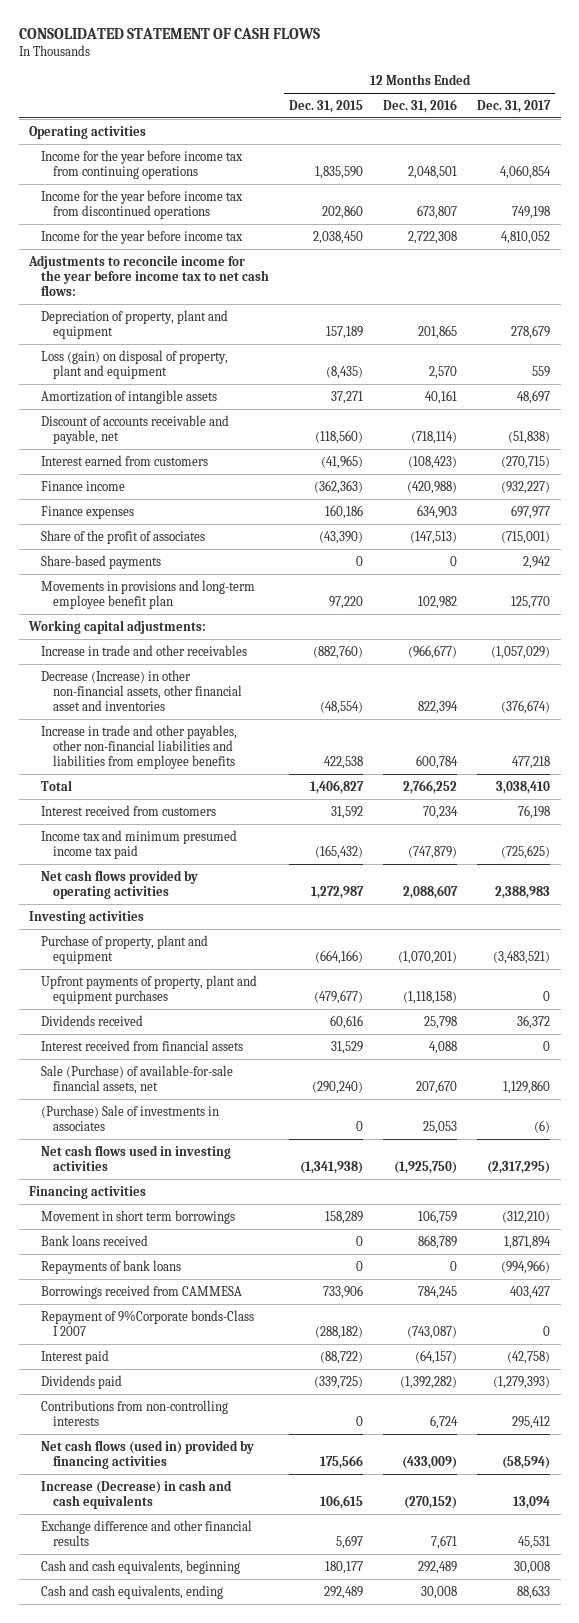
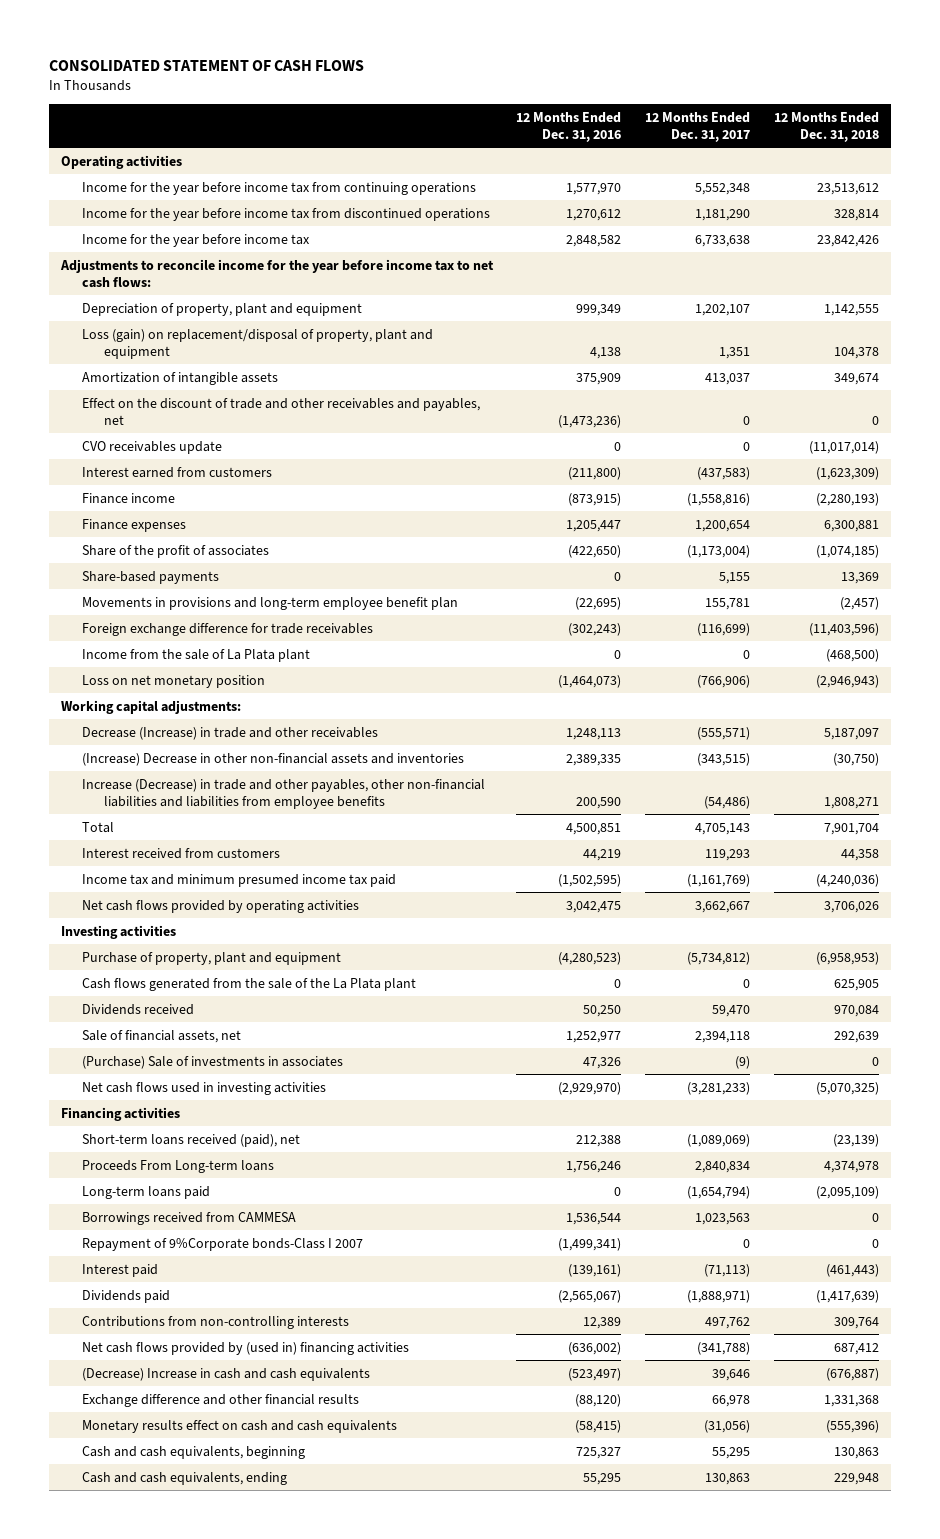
[288,99,363,113] Dec. 31, 2015 -> none
none -> [774,111,880,142] 12 Months Ended Dec. 31, 2018
[408,165,458,179] 2,048,501 -> [566,182,622,195] 1,577,970
[500,164,552,179] 4,060,854 -> [695,182,751,195] 5,552,348
[417,204,458,219] 673,807 -> [566,208,622,221] 1,270,612
[512,205,551,219] 749,198 -> [695,208,751,221] 1,181,290
[408,230,458,244] 2,722,308 -> [566,234,622,247] 2,848,582
[501,230,551,244] 4,810,052 -> [695,234,751,247] 6,733,638
[418,324,458,339] 201,865 -> [576,303,622,316] 999,349
[511,324,551,339] 278,679 -> [695,303,751,316] 1,202,107
[40,349,228,379] Loss (gain) on disposal of property, plant and equipment -> [82,328,434,359] Loss (gain) on replacement/disposal of property, plant and equipment
[429,365,458,379] 2,570 -> [590,346,622,359] 4,138
[532,365,551,377] 559 -> [719,346,751,359] 1,351
[425,389,458,404] 40,161 -> [576,372,622,385] 375,909
[517,389,551,404] 48,697 -> [705,372,751,385] 413,037
[40,414,229,444] Discount of accounts receivable and payable, net -> [82,397,481,425] Effect on the discount of trade and other receivables and payables, net
[411,430,458,444] (718,114) -> [558,414,622,428] (1,473,236)
[508,430,551,444] (51,838) -> [743,415,751,425] 0
none -> [82,440,223,454] CVO receivables update
[408,455,458,469] (108,423) -> [568,466,622,480] (211,800)
[501,455,551,469] (270,715) -> [697,466,751,480] (437,583)
[407,480,458,494] (420,988) -> [568,492,622,506] (873,915)
[501,480,551,494] (932,227) -> [687,492,751,506] (1,558,816)
[417,504,458,519] 634,903 -> [566,519,622,532] 1,205,447
[511,504,551,519] 697,977 -> [695,519,751,532] 1,200,654
[410,530,458,544] (147,513) -> [568,544,622,558] (422,650)
[501,530,551,544] (715,001) -> [687,544,751,558] (1,173,004)
[523,555,551,569] 2,942 -> [719,571,751,584] 5,155
[418,595,458,609] 102,982 -> [575,596,622,610] (22,695)
[511,595,551,609] 125,770 -> [705,597,751,610] 155,781
none -> [82,622,374,636] Foreign exchange difference for trade receivables
none -> [82,648,311,662] Income from the sale of La Plata plant
none -> [82,674,266,688] Loss on net monetary position
[40,644,247,656] Increase in trade and other receivables -> [82,726,379,740] Decrease (Increase) in trade and other receivables
[408,644,458,659] (966,677) -> [566,727,622,740] 1,248,113
[491,645,551,659] (1,057,029) -> [697,726,751,740] (555,571)
[40,669,242,712] Decrease (Increase) in other non-financial assets, other financial asset and inventories -> [82,752,465,766] (Increase) Decrease in other non-financial assets and inventories
[418,701,459,715] 822,394 -> [566,753,622,766] 2,389,335
[501,700,551,715] (376,674) -> [697,752,751,766] (343,515)
[40,724,237,770] Increase in trade and other payables, other non-financial liabilities and liabilities from employee benefits -> [82,778,486,809] Increase (Decrease) in trade and other payables, other non-financial liabilities and liabilities from employee benefits
[416,755,459,770] 600,784 -> [576,796,622,809] 200,590
[512,756,551,770] 477,218 -> [704,795,751,809] (54,486)
[403,779,458,794] 2,766,252 -> [566,822,622,835] 4,500,851
[496,780,551,794] 3,038,410 -> [695,822,751,835] 4,705,143
[423,805,459,819] 70,234 -> [583,848,622,861] 44,219
[518,804,551,819] 76,198 -> [705,848,751,861] 119,293
[408,845,458,859] (747,879) -> [558,873,622,887] (1,502,595)
[501,844,551,859] (725,625) -> [687,873,751,887] (1,161,769)
[403,884,459,899] 2,088,607 -> [566,900,622,913] 3,042,475
[495,885,551,899] 2,388,983 -> [695,900,751,913] 3,662,667
[40,974,257,1004] Upfront payments of property, plant and equipment purchases -> none
[40,1039,243,1051] Interest received from financial assets -> none
[398,950,458,964] (1,070,201) -> [558,951,622,965] (4,280,523)
[493,950,551,964] (3,483,521) -> [687,951,751,965] (5,734,812)
none -> [82,977,417,991] Cash flows generated from the sale of the La Plata plant
[424,1015,458,1029] 25,798 -> [583,1004,622,1017] 50,250
[517,1014,551,1029] 36,372 -> [712,1004,751,1017] 59,470
[40,1064,233,1094] Sale (Purchase) of available-for-sale financial assets, net -> [82,1029,242,1043] Sale of financial assets, net
[416,1079,458,1094] 207,670 -> [566,1030,622,1043] 1,252,977
[503,1079,551,1094] 1,129,860 -> [695,1030,751,1043] 2,394,118
[423,1120,458,1134] 25,053 -> [583,1056,622,1069] 47,326
[534,1119,551,1133] (6) -> [735,1055,751,1069] (9)
[394,1160,458,1174] (1,925,750) -> [558,1081,622,1095] (2,929,970)
[487,1160,551,1174] (2,317,295) -> [687,1081,751,1095] (3,281,233)
[40,1234,148,1246] Bank loans received -> none
[40,1259,181,1274] Repayments of bank loans -> none
[40,1209,235,1224] Movement in short term borrowings -> [82,1133,301,1147] Short-term loans received (paid), net
[418,1209,458,1224] 106,759 -> [576,1134,622,1147] 212,388
[502,1210,551,1224] (312,210) -> [687,1133,751,1147] (1,089,069)
none -> [82,1159,275,1173] Proceeds From Long-term loans
none -> [82,1185,211,1199] Long-term loans paid
[418,1285,458,1299] 784,245 -> [566,1212,622,1225] 1,536,544
[510,1285,551,1299] 403,427 -> [695,1212,751,1225] 1,023,563
[407,1325,458,1339] (743,087) -> [558,1237,622,1251] (1,499,341)
[415,1349,458,1364] (64,157) -> [568,1263,622,1277] (139,161)
[507,1350,551,1364] (42,758) -> [704,1263,751,1277] (71,113)
[400,1375,458,1389] (1,392,282) -> [558,1289,622,1303] (2,565,067)
[493,1375,551,1389] (1,279,393) -> [687,1289,751,1303] (1,888,971)
[430,1414,459,1429] 6,724 -> [583,1316,622,1329] 12,389
[512,1415,551,1429] 295,412 -> [705,1316,751,1329] 497,762
[40,1439,254,1469] Net cash flows (used in) provided by financing activities -> [82,1341,410,1355] Net cash flows provided by (used in) financing activities
[402,1455,458,1469] (433,009) -> [568,1341,622,1355] (636,002)
[502,1455,551,1469] (58,594) -> [697,1341,751,1355] (341,788)
[40,1479,232,1509] Increase (Decrease) in cash and cash equivalents -> [82,1367,371,1381] (Decrease) Increase in cash and cash equivalents
[404,1495,458,1509] (270,152) -> [568,1367,622,1381] (523,497)
[513,1495,551,1509] 13,094 -> [712,1368,751,1381] 39,646
[431,1534,458,1549] 7,671 -> [575,1393,622,1407] (88,120)
[518,1535,551,1549] 45,531 -> [712,1394,751,1407] 66,978
none -> [82,1419,398,1433] Monetary results effect on cash and cash equivalents
[418,1560,458,1574] 292,489 -> [576,1446,622,1459] 725,327
[514,1560,551,1574] 30,008 -> [712,1446,751,1459] 55,295
[421,1585,458,1599] 30,008 -> [583,1472,622,1485] 55,295
[517,1584,551,1599] 88,633 -> [705,1472,751,1485] 130,863

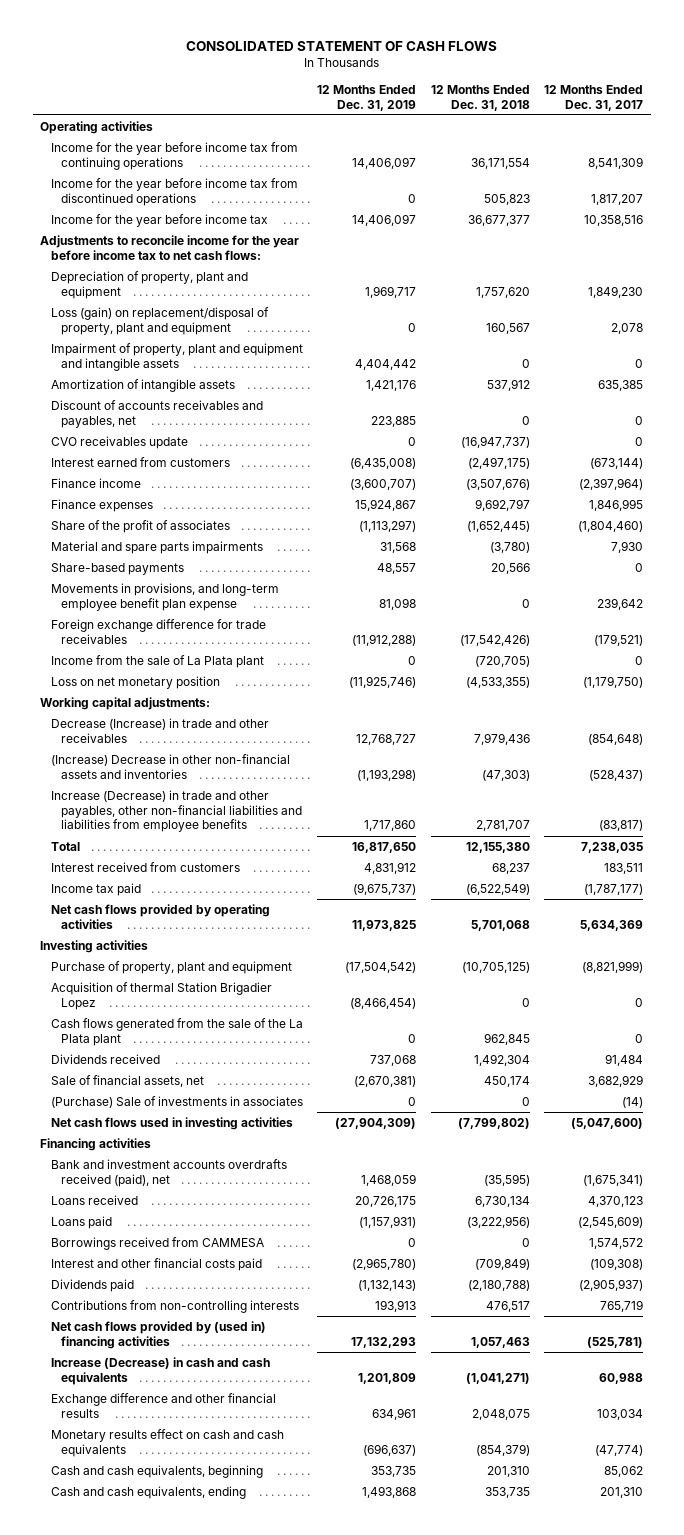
[516,111,622,142] 12 Months Ended Dec. 31, 2016 -> none
none -> [317,84,417,111] 12 Months Ended Dec. 31, 2019
[695,182,751,195] 5,552,348 -> [588,156,644,169] 8,541,309
[817,182,880,195] 23,513,612 -> [470,157,530,169] 36,171,554
[695,208,751,221] 1,181,290 -> [591,193,644,205] 1,817,207
[834,208,880,221] 328,814 -> [483,193,530,205] 505,823
[695,234,751,247] 6,733,638 -> [584,214,644,226] 10,358,516
[817,234,880,247] 23,842,426 -> [467,214,530,226] 36,677,377
[695,303,751,316] 1,202,107 -> [588,285,644,298] 1,849,230
[824,303,880,316] 1,142,555 -> [475,286,530,298] 1,757,620
[719,346,751,359] 1,351 -> [611,322,644,334] 2,078
[834,346,880,359] 104,378 -> [485,322,530,334] 160,567
none -> [50,342,303,371] Impairment of property, plant and equipment and intangible assets
[705,372,751,385] 413,037 -> [598,379,644,391] 635,385
[834,372,880,385] 349,674 -> [486,378,530,391] 537,912
[82,397,481,425] Effect on the discount of trade and other receivables and payables, net -> [50,399,263,428] Discount of accounts receivables and payables, net
[809,440,880,454] (11,017,014) -> [460,435,530,448] (16,947,737)
[697,466,751,480] (437,583) -> [590,457,644,469] (673,144)
[816,466,880,480] (1,623,309) -> [467,456,530,469] (2,497,175)
[687,492,751,506] (1,558,816) -> [579,477,644,490] (2,397,964)
[816,492,880,506] (2,280,193) -> [465,478,530,490] (3,507,676)
[695,519,751,532] 1,200,654 -> [589,498,644,511] 1,846,995
[824,519,880,532] 6,300,881 -> [474,498,530,511] 9,692,797
[687,544,751,558] (1,173,004) -> [578,520,644,532] (1,804,460)
[816,544,880,558] (1,074,185) -> [466,520,530,532] (1,652,445)
none -> [50,540,263,554] Material and spare parts impairments
[719,571,751,584] 5,155 -> [635,562,644,572] 0
[841,571,880,584] 13,369 -> [490,562,530,574] 20,566
[82,596,459,610] Movements in provisions and long-term employee benefit plan -> [50,582,279,611] Movements in provisions, and long-term employee benefit plan expense
[705,597,751,610] 155,781 -> [597,597,644,610] 239,642
[840,596,880,610] (2,457) -> [521,598,530,608] 0
[697,622,751,636] (116,699) -> [594,633,644,646] (179,521)
[809,622,880,636] (11,403,596) -> [459,634,530,646] (17,542,426)
[826,648,880,662] (468,500) -> [474,655,530,667] (720,705)
[697,674,751,688] (766,906) -> [583,675,644,688] (1,179,750)
[816,674,880,688] (2,946,943) -> [465,676,530,688] (4,533,355)
[697,726,751,740] (555,571) -> [588,733,644,745] (854,648)
[824,727,880,740] 5,187,097 -> [473,732,530,745] 7,979,436
[697,752,751,766] (343,515) -> [589,769,644,781] (528,437)
[833,752,880,766] (30,750) -> [481,769,530,781] (47,303)
[704,795,751,809] (54,486) -> [599,820,644,832] (83,817)
[824,796,880,809] 1,808,271 -> [475,820,530,832] 2,781,707
[695,822,751,835] 4,705,143 -> [581,841,644,853] 7,238,035
[824,822,880,835] 7,901,704 -> [465,841,530,853] 12,155,380
[705,848,751,861] 119,293 -> [604,862,644,874] 183,511
[841,848,880,861] 44,358 -> [491,862,530,874] 68,237
[82,873,397,887] Income tax and minimum presumed income tax paid -> [50,882,141,896] Income tax paid
[687,873,751,887] (1,161,769) -> [584,883,644,895] (1,787,177)
[816,873,880,887] (4,240,036) -> [465,882,530,895] (6,522,549)
[695,900,751,913] 3,662,667 -> [580,919,644,931] 5,634,369
[824,900,880,913] 3,706,026 -> [470,919,530,931] 5,701,068
[687,951,751,965] (5,734,812) -> [582,960,644,973] (8,821,999)
[816,951,880,965] (6,958,953) -> [461,961,530,973] (10,705,125)
none -> [50,981,272,1010] Acquisition of thermal Station Brigadier Lopez
[834,978,880,991] 625,905 -> [483,1032,530,1045] 962,845
[712,1004,751,1017] 59,470 -> [605,1053,644,1066] 91,484
[834,1004,880,1017] 970,084 -> [473,1053,530,1066] 1,492,304
[695,1030,751,1043] 2,394,118 -> [588,1074,644,1087] 3,682,929
[834,1030,880,1043] 292,639 -> [483,1075,530,1087] 450,174
[735,1055,751,1069] (9) -> [622,1096,644,1108] (14)
[687,1081,751,1095] (3,281,233) -> [571,1117,644,1129] (5,047,600)
[816,1081,880,1095] (5,070,325) -> [457,1117,530,1129] (7,799,802)
[82,1159,275,1173] Proceeds From Long-term loans -> none
[82,1237,364,1251] Repayment of 9%Corporate bonds-Class I 2007 -> none
none -> [50,1158,287,1187] Bank and investment accounts overdrafts received (paid), net
[82,1133,301,1147] Short-term loans received (paid), net -> [50,1194,138,1205] Loans received
[687,1133,751,1147] (1,089,069) -> [588,1195,644,1207] 4,370,123
[833,1133,880,1147] (23,139) -> [474,1195,530,1207] 6,730,134
[82,1185,211,1199] Long-term loans paid -> [50,1215,112,1229] Loans paid
[687,1185,751,1199] (1,654,794) -> [578,1215,644,1228] (2,545,609)
[816,1185,880,1199] (2,095,109) -> [466,1215,530,1228] (3,222,956)
[695,1212,751,1225] 1,023,563 -> [589,1237,644,1249] 1,574,572
[82,1263,159,1277] Interest paid -> [50,1257,262,1271] Interest and other financial costs paid
[704,1263,751,1277] (71,113) -> [590,1257,644,1270] (109,308)
[826,1263,880,1277] (461,443) -> [474,1257,530,1270] (709,849)
[687,1289,751,1303] (1,888,971) -> [579,1278,644,1291] (2,905,937)
[816,1289,880,1303] (1,417,639) -> [467,1279,530,1291] (2,180,788)
[705,1316,751,1329] 497,762 -> [600,1299,644,1312] 765,719
[834,1316,880,1329] 309,764 -> [485,1300,530,1312] 476,517
[697,1341,751,1355] (341,788) -> [587,1336,644,1348] (525,781)
[834,1342,880,1355] 687,412 -> [470,1336,530,1348] 1,057,463
[82,1367,371,1381] (Decrease) Increase in cash and cash equivalents -> [50,1356,270,1385] Increase (Decrease) in cash and cash equivalents
[712,1368,751,1381] 39,646 -> [599,1372,644,1384] 60,988
[826,1367,880,1381] (676,887) -> [465,1372,530,1384] (1,041,271)
[712,1394,751,1407] 66,978 -> [597,1408,644,1420] 103,034
[824,1394,880,1407] 1,331,368 -> [471,1408,530,1420] 2,048,075
[704,1419,751,1433] (31,056) -> [595,1444,644,1456] (47,774)
[826,1419,880,1433] (555,396) -> [475,1443,530,1456] (854,379)
[712,1446,751,1459] 55,295 -> [604,1465,644,1477] 85,062
[834,1446,880,1459] 130,863 -> [486,1465,530,1477] 201,310
[705,1472,751,1485] 130,863 -> [600,1486,644,1498] 201,310
[834,1472,880,1485] 229,948 -> [484,1486,530,1498] 353,735

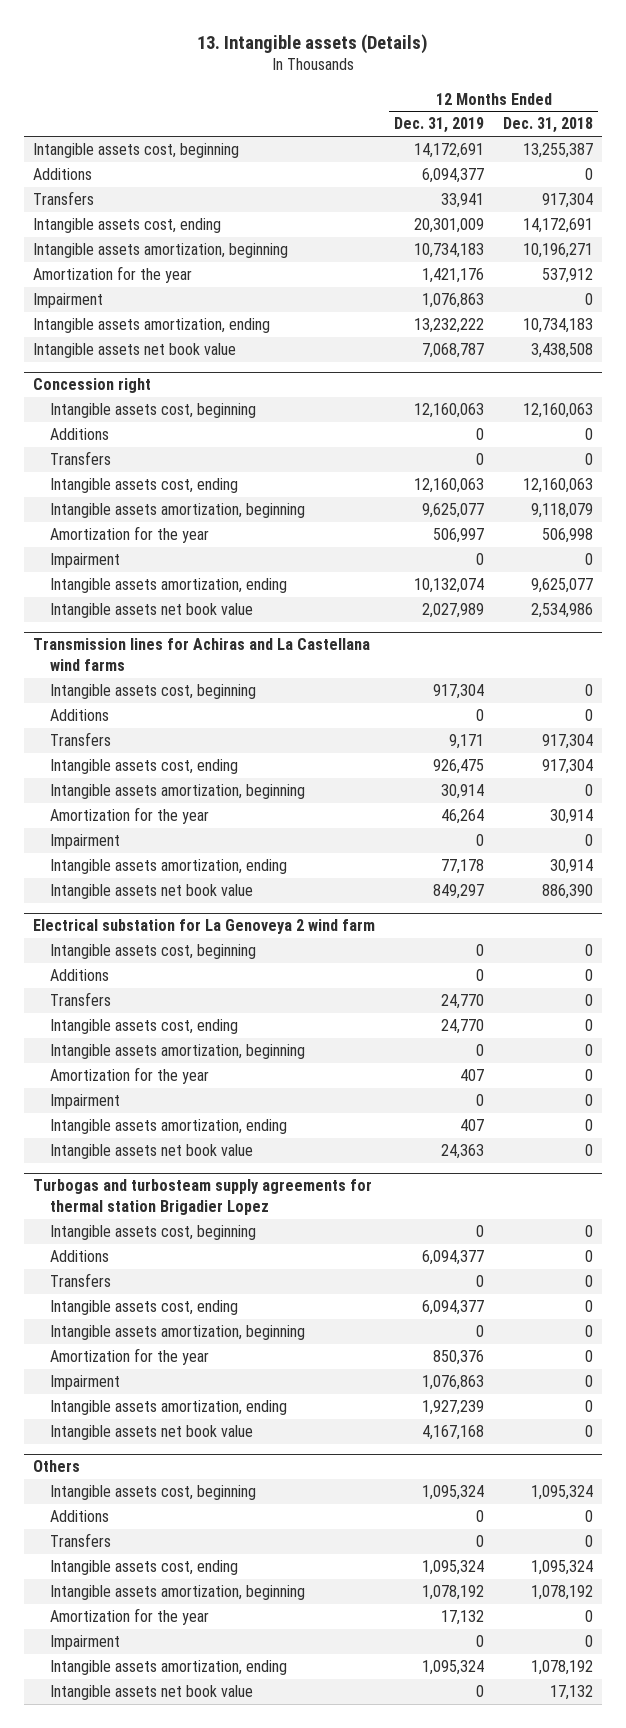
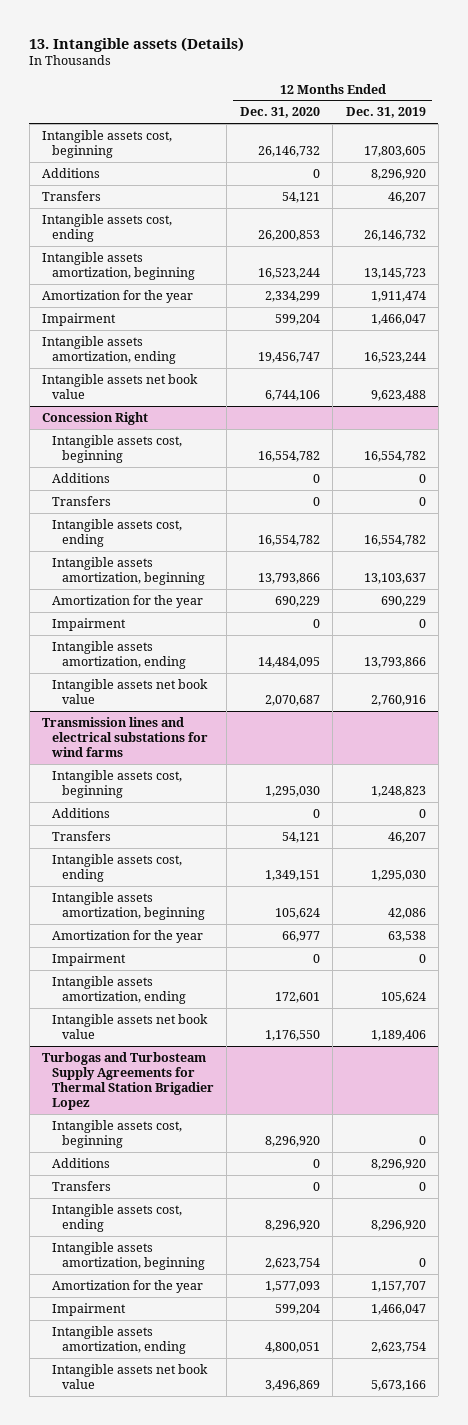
[503,117,594,134] Dec. 31, 2018 -> none
none -> [239,107,320,119] Dec. 31, 2020
[414,143,485,159] 14,172,691 -> [363,145,426,157] 17,803,605
[422,168,485,184] 6,094,377 -> [370,168,426,180] 8,296,920
[441,193,485,209] 33,941 -> [387,191,426,203] 46,207
[414,218,485,234] 20,301,009 -> [363,229,426,241] 26,146,732
[414,243,485,259] 10,734,183 -> [363,267,426,279] 13,145,723
[422,268,485,284] 1,421,176 -> [370,290,426,302] 1,911,474
[422,293,485,309] 1,076,863 -> [370,313,426,325] 1,466,047
[414,318,485,334] 13,232,222 -> [363,351,426,363] 16,523,244
[422,343,485,359] 7,068,787 -> [370,389,426,401] 9,623,488
[33,378,152,394] Concession right -> [42,411,149,425] Concession Right
[414,403,485,419] 12,160,063 -> [363,450,426,462] 16,554,782
[50,553,121,569] Impairment -> none
[50,578,288,594] Intangible assets amortization, ending -> none
[50,603,254,619] Intangible assets net book value -> none
[33,638,371,672] Transmission lines for Achiras and La Castellana wind farms -> none
[50,684,257,700] Intangible assets cost, beginning -> none
[50,709,110,722] Additions -> none
[50,732,112,747] Transfers -> none
[50,759,239,775] Intangible assets cost, ending -> none
[50,784,306,800] Intangible assets amortization, beginning -> none
[50,807,210,825] Amortization for the year -> none
[414,478,485,494] 12,160,063 -> [363,534,426,546] 16,554,782
[422,503,485,519] 9,625,077 -> [363,572,426,584] 13,103,637
[433,528,485,544] 506,997 -> [380,595,426,607] 690,229
[33,919,376,935] Electrical substation for La Genoveya 2 wind farm -> none
[441,859,485,875] 77,178 -> [363,656,426,668] 13,793,866
[433,884,485,900] 849,297 -> [370,694,426,706] 2,760,916
none -> [42,716,209,758] Transmission lines and electrical substations for wind farms
[476,944,485,957] 0 -> [370,785,426,797] 1,248,823
[441,994,485,1010] 24,770 -> [387,831,426,843] 46,207
[441,1019,485,1035] 24,770 -> [370,869,426,881] 1,295,030
[476,1044,485,1057] 0 -> [387,907,426,919] 42,086
[460,1069,485,1082] 407 -> [387,930,426,942] 63,538
[460,1119,485,1132] 407 -> [380,991,426,1003] 105,624
[441,1144,485,1160] 24,363 -> [370,1029,426,1041] 1,189,406
[33,1179,373,1216] Turbogas and turbosteam supply agreements for thermal station Brigadier Lopez -> [42,1051,215,1111] Turbogas and Turbosteam Supply Agreements for Thermal Station Brigadier Lopez
[422,1250,485,1266] 6,094,377 -> [370,1158,426,1170] 8,296,920
[422,1300,485,1316] 6,094,377 -> [370,1219,426,1231] 8,296,920
[33,1460,81,1473] Others -> none
[50,1485,257,1501] Intangible assets cost, beginning -> none
[50,1510,110,1523] Additions -> none
[50,1533,112,1548] Transfers -> none
[50,1560,239,1576] Intangible assets cost, ending -> none
[50,1585,306,1601] Intangible assets amortization, beginning -> none
[50,1608,210,1626] Amortization for the year -> none
[50,1635,121,1651] Impairment -> none
[50,1660,288,1676] Intangible assets amortization, ending -> none
[50,1685,254,1701] Intangible assets net book value -> none
[433,1350,485,1366] 850,376 -> [370,1280,426,1292] 1,157,707
[422,1375,485,1391] 1,076,863 -> [370,1303,426,1315] 1,466,047
[422,1400,485,1416] 1,927,239 -> [370,1341,426,1353] 2,623,754
[422,1425,485,1441] 4,167,168 -> [370,1379,426,1391] 5,673,166

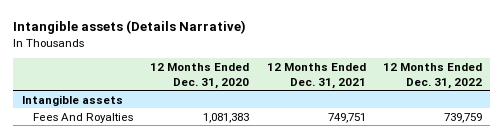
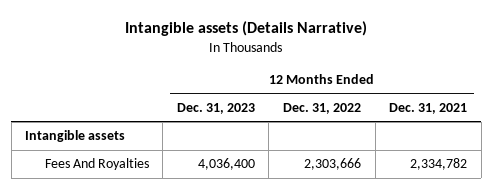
[150,62,250,89] 12 Months Ended Dec. 31, 2020 -> none
none -> [176,102,255,114] Dec. 31, 2023
[327,112,366,123] 749,751 -> [410,158,468,171] 2,334,782
[443,112,482,123] 739,759 -> [304,158,362,171] 2,303,666

